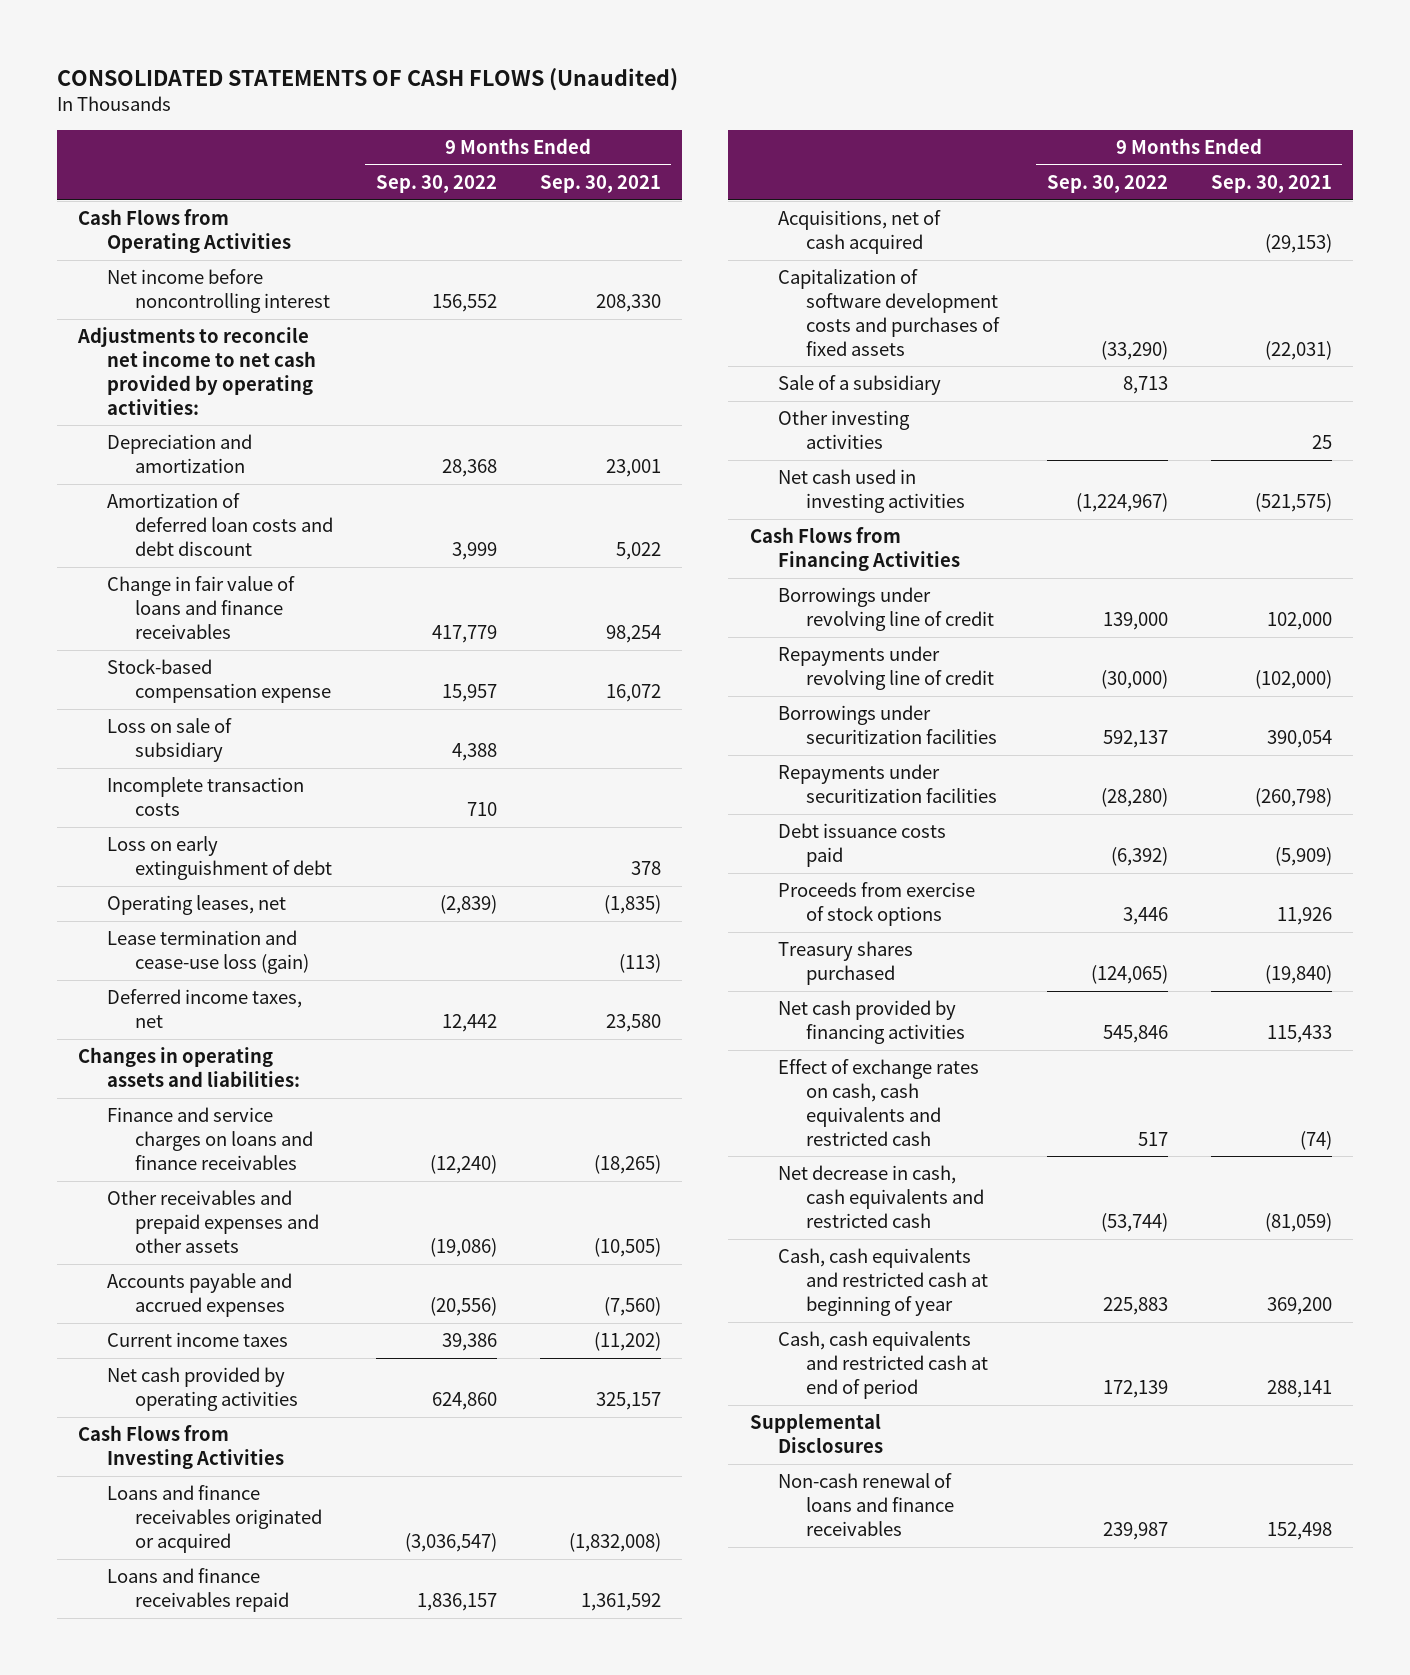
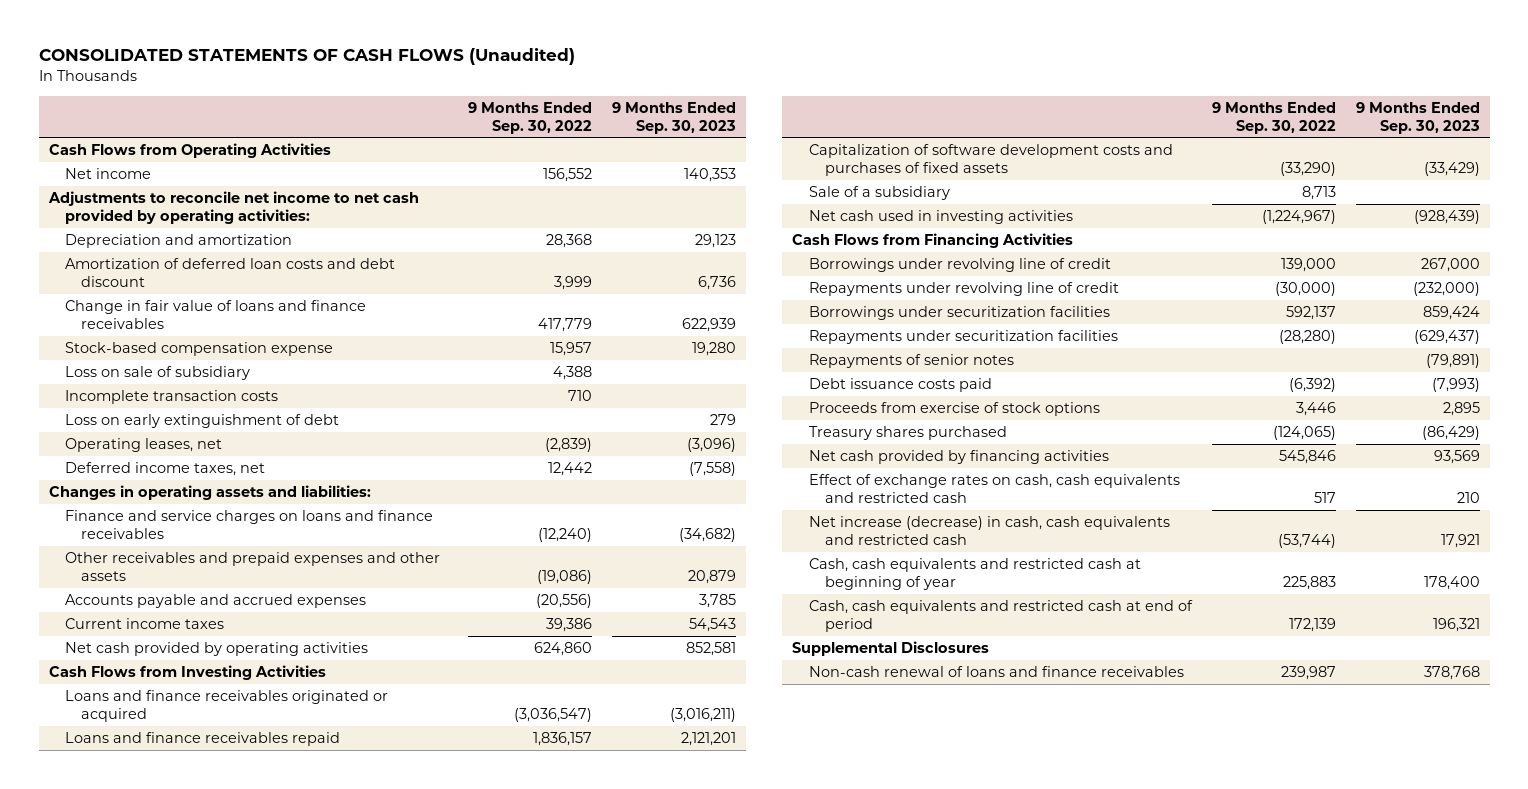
[539,174,661,193] Sep. 30, 2021 -> none
none -> [611,101,736,134] 9 Months Ended Sep. 30, 2023
[106,269,331,314] Net income before noncontrolling interest -> [65,167,152,179] Net income
[106,930,310,975] Lease termination and cease-use loss (gain) -> none
[777,210,941,255] Acquisitions, net of cash acquired -> none
[777,410,910,450] Other investing activities -> none
none -> [808,353,1014,368] Repayments of senior notes
[777,1165,985,1228] Net decrease in cash, cash equivalents and restricted cash -> [808,515,1170,545] Net increase (decrease) in cash, cash equivalents and restricted cash

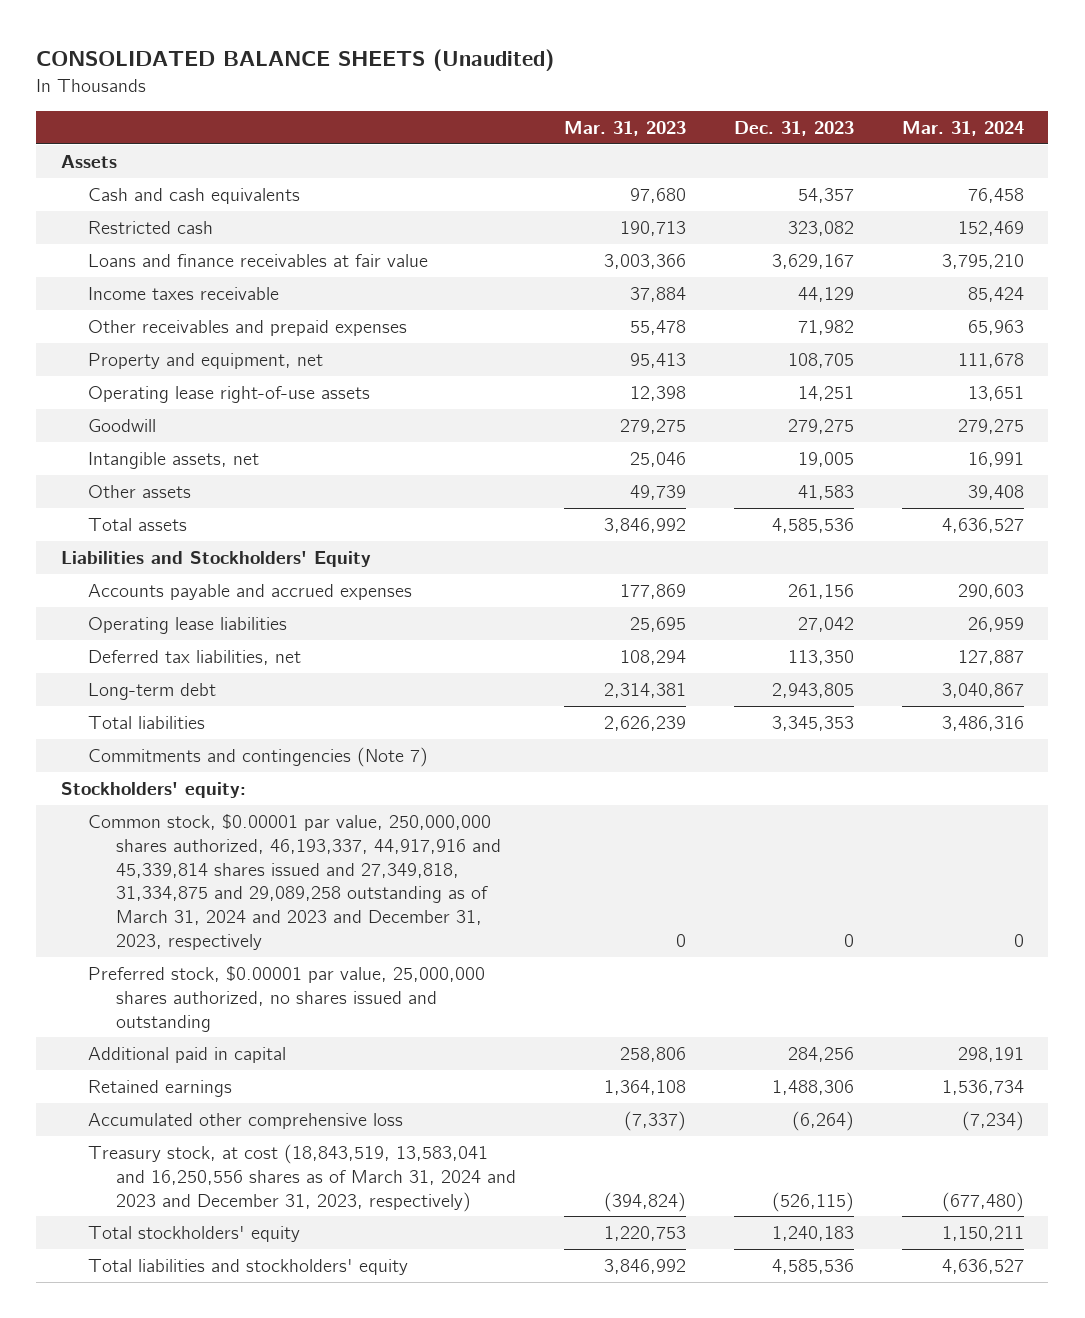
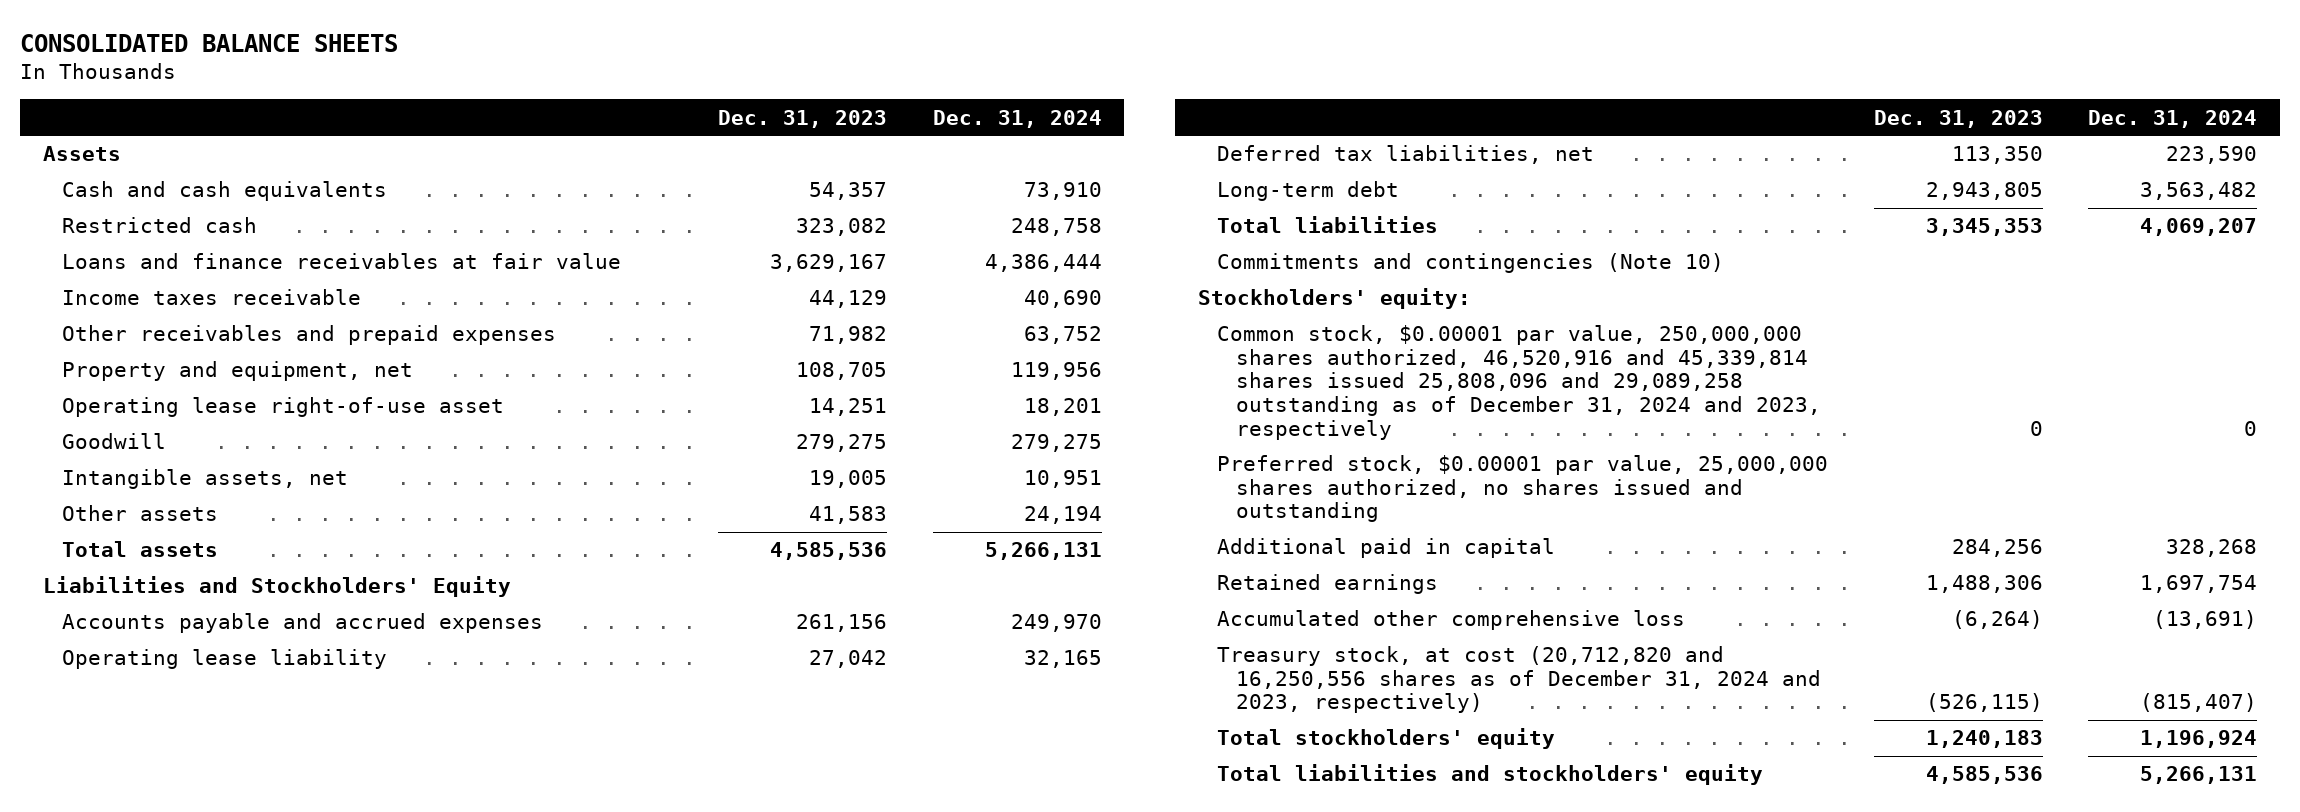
[36,49,555,72] CONSOLIDATED BALANCE SHEETS (Unaudited) -> [20,33,399,52] CONSOLIDATED BALANCE SHEETS
[563,121,686,137] Mar. 31, 2023 -> none
[902,121,1025,137] Mar. 31, 2024 -> none
none -> [932,109,1102,128] Dec. 31, 2024
[88,386,371,404] Operating lease right-of-use assets -> [61,397,504,418] Operating lease right-of-use asset
[88,617,288,635] Operating lease liabilities -> [61,649,387,670] Operating lease liability
[88,747,429,768] Commitments and contingencies (Note 7) -> [1217,253,1725,274] Commitments and contingencies (Note 10)
[88,814,501,950] Common stock, $0.00001 par value, 250,000,000 shares authorized, 46,193,337, 44,917,916 and 45,339,814 shares issued and 27,349,818, 31,334,875 and 29,089,258 outstanding as of March 31, 2024 and 2023 and December 31, 2023, respectively -> [1217,325,1822,440] Common stock, $0.00001 par value, 250,000,000 shares authorized, 46,520,916 and 45,339,814 shares issued 25,808,096 and 29,089,258 outstanding as of December 31, 2024 and 2023, respectively
[88,1144,516,1212] Treasury stock, at cost (18,843,519, 13,583,041 and 16,250,556 shares as of March 31, 2024 and 2023 and December 31, 2023, respectively) -> [1217,646,1822,714] Treasury stock, at cost (20,712,820 and 16,250,556 shares as of December 31, 2024 and 2023, respectively)

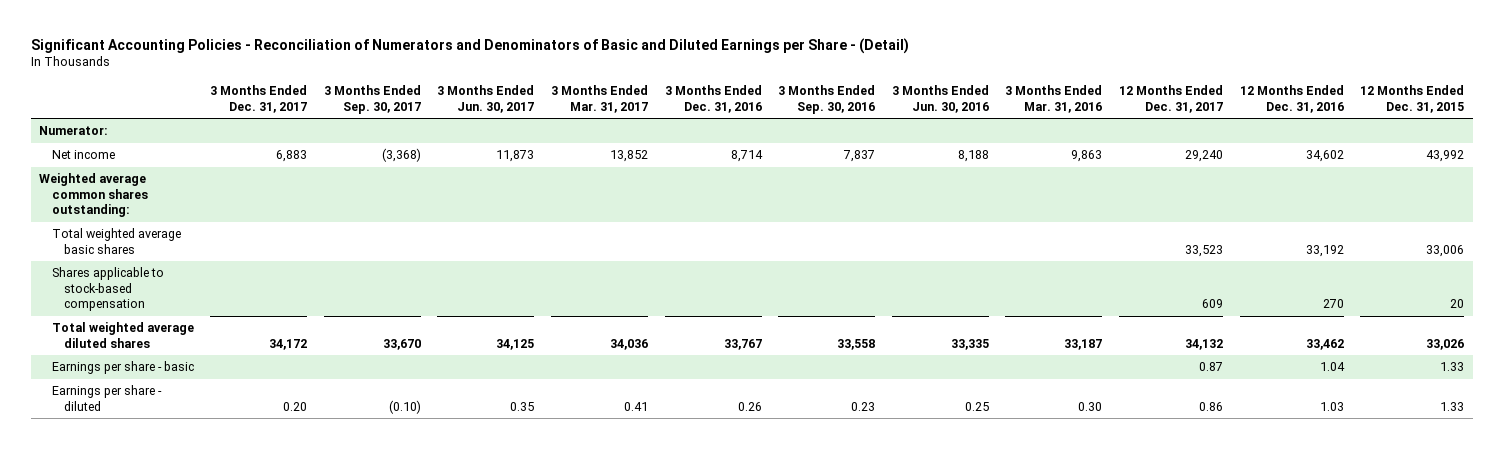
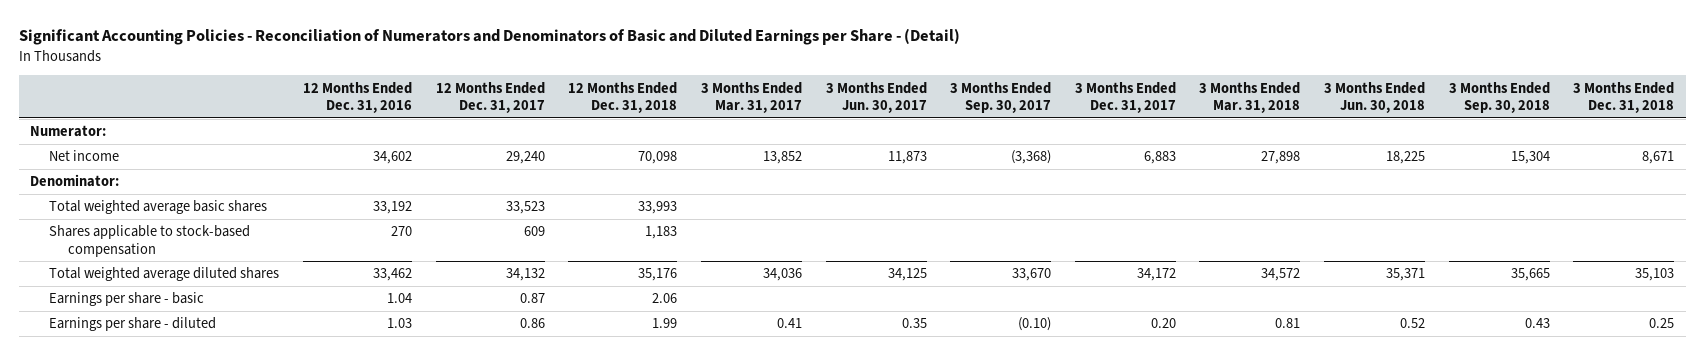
[664,84,762,113] 3 Months Ended Dec. 31, 2016 -> none
[778,84,876,114] 3 Months Ended Sep. 30, 2016 -> none
[891,84,989,113] 3 Months Ended Jun. 30, 2016 -> none
[1005,84,1103,113] 3 Months Ended Mar. 31, 2016 -> none
[1360,84,1465,113] 12 Months Ended Dec. 31, 2015 -> none
none -> [568,81,678,113] 12 Months Ended Dec. 31, 2018
none -> [1199,81,1301,113] 3 Months Ended Mar. 31, 2018
none -> [1324,81,1426,113] 3 Months Ended Jun. 30, 2018
none -> [1448,81,1550,113] 3 Months Ended Sep. 30, 2018
none -> [1573,81,1675,113] 3 Months Ended Dec. 31, 2018
[39,173,148,218] Weighted average common shares outstanding: -> [30,174,120,188] Denominator:

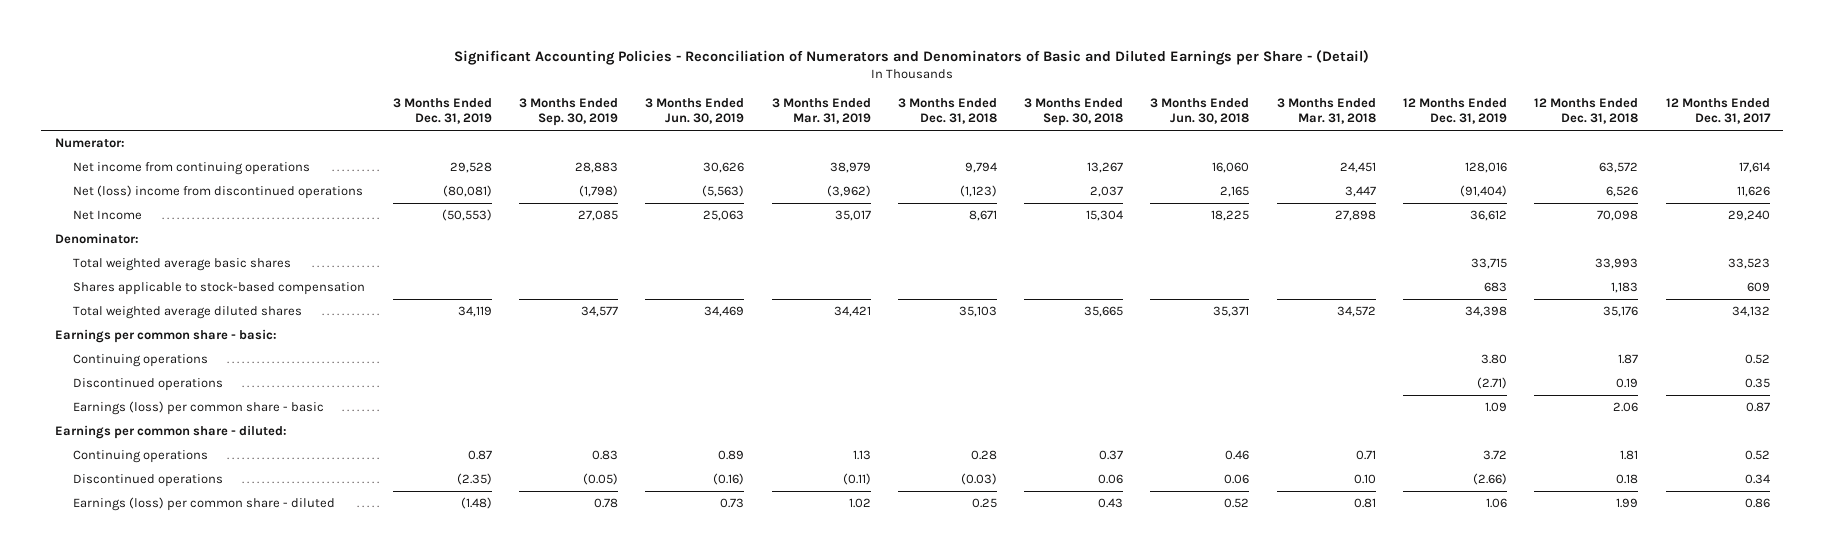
[303,81,413,113] 12 Months Ended Dec. 31, 2016 -> none
[700,81,802,113] 3 Months Ended Mar. 31, 2017 -> none
[825,81,927,113] 3 Months Ended Jun. 30, 2017 -> none
[950,81,1052,113] 3 Months Ended Sep. 30, 2017 -> none
[1074,81,1176,113] 3 Months Ended Dec. 31, 2017 -> none
none -> [392,97,492,125] 3 Months Ended Dec. 31, 2019
none -> [519,97,619,127] 3 Months Ended Sep. 30, 2019
none -> [645,97,745,125] 3 Months Ended Jun. 30, 2019
none -> [771,97,871,125] 3 Months Ended Mar. 31, 2019
none -> [1403,97,1508,125] 12 Months Ended Dec. 31, 2019
none -> [73,161,311,175] Net income from continuing operations
none -> [73,184,364,199] Net (loss) income from discontinued operations
[49,150,120,162] Net income -> [73,209,143,220] Net Income
none -> [54,328,277,343] Earnings per common share - basic:
none -> [73,353,209,367] Continuing operations
none -> [73,377,224,391] Discontinued operations
[49,292,205,307] Earnings per share - basic -> [73,400,325,415] Earnings (loss) per common share - basic
none -> [54,424,287,439] Earnings per common share - diluted:
none -> [73,449,209,463] Continuing operations
none -> [73,473,224,487] Discontinued operations
[49,317,217,332] Earnings per share - diluted -> [73,496,336,511] Earnings (loss) per common share - diluted

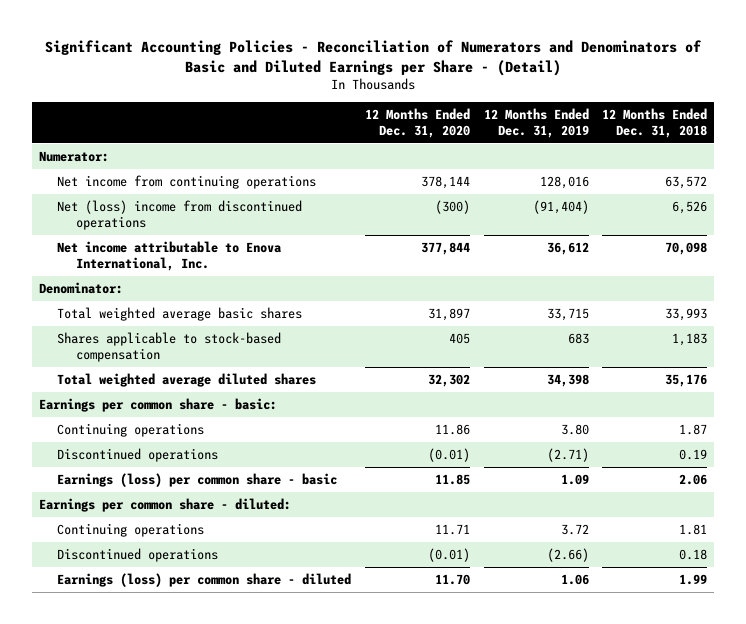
[392,97,492,125] 3 Months Ended Dec. 31, 2019 -> none
[519,97,619,127] 3 Months Ended Sep. 30, 2019 -> none
[645,97,745,125] 3 Months Ended Jun. 30, 2019 -> none
[771,97,871,125] 3 Months Ended Mar. 31, 2019 -> none
[897,97,997,125] 3 Months Ended Dec. 31, 2018 -> none
[1024,97,1124,127] 3 Months Ended Sep. 30, 2018 -> none
[1150,97,1250,125] 3 Months Ended Jun. 30, 2018 -> none
[1276,97,1376,125] 3 Months Ended Mar. 31, 2018 -> none
[1665,97,1771,125] 12 Months Ended Dec. 31, 2017 -> none
none -> [365,108,471,138] 12 Months Ended Dec. 31, 2020
[73,209,143,220] Net Income -> [57,240,283,271] Net income attributable to Enova International, Inc.

